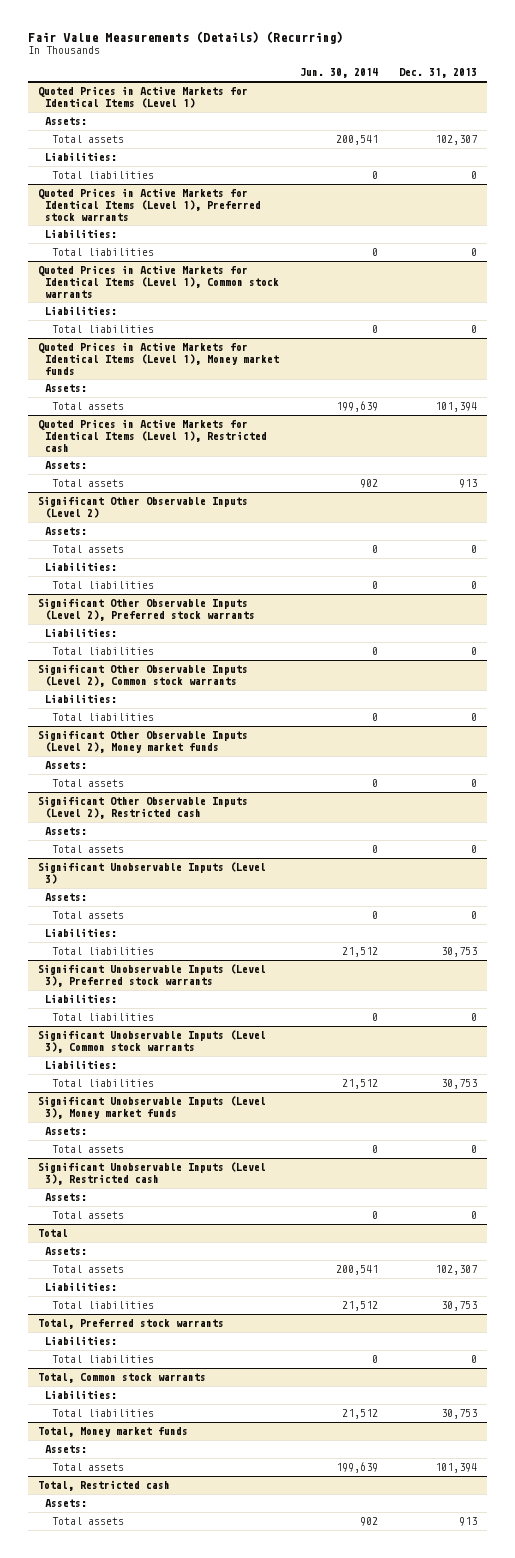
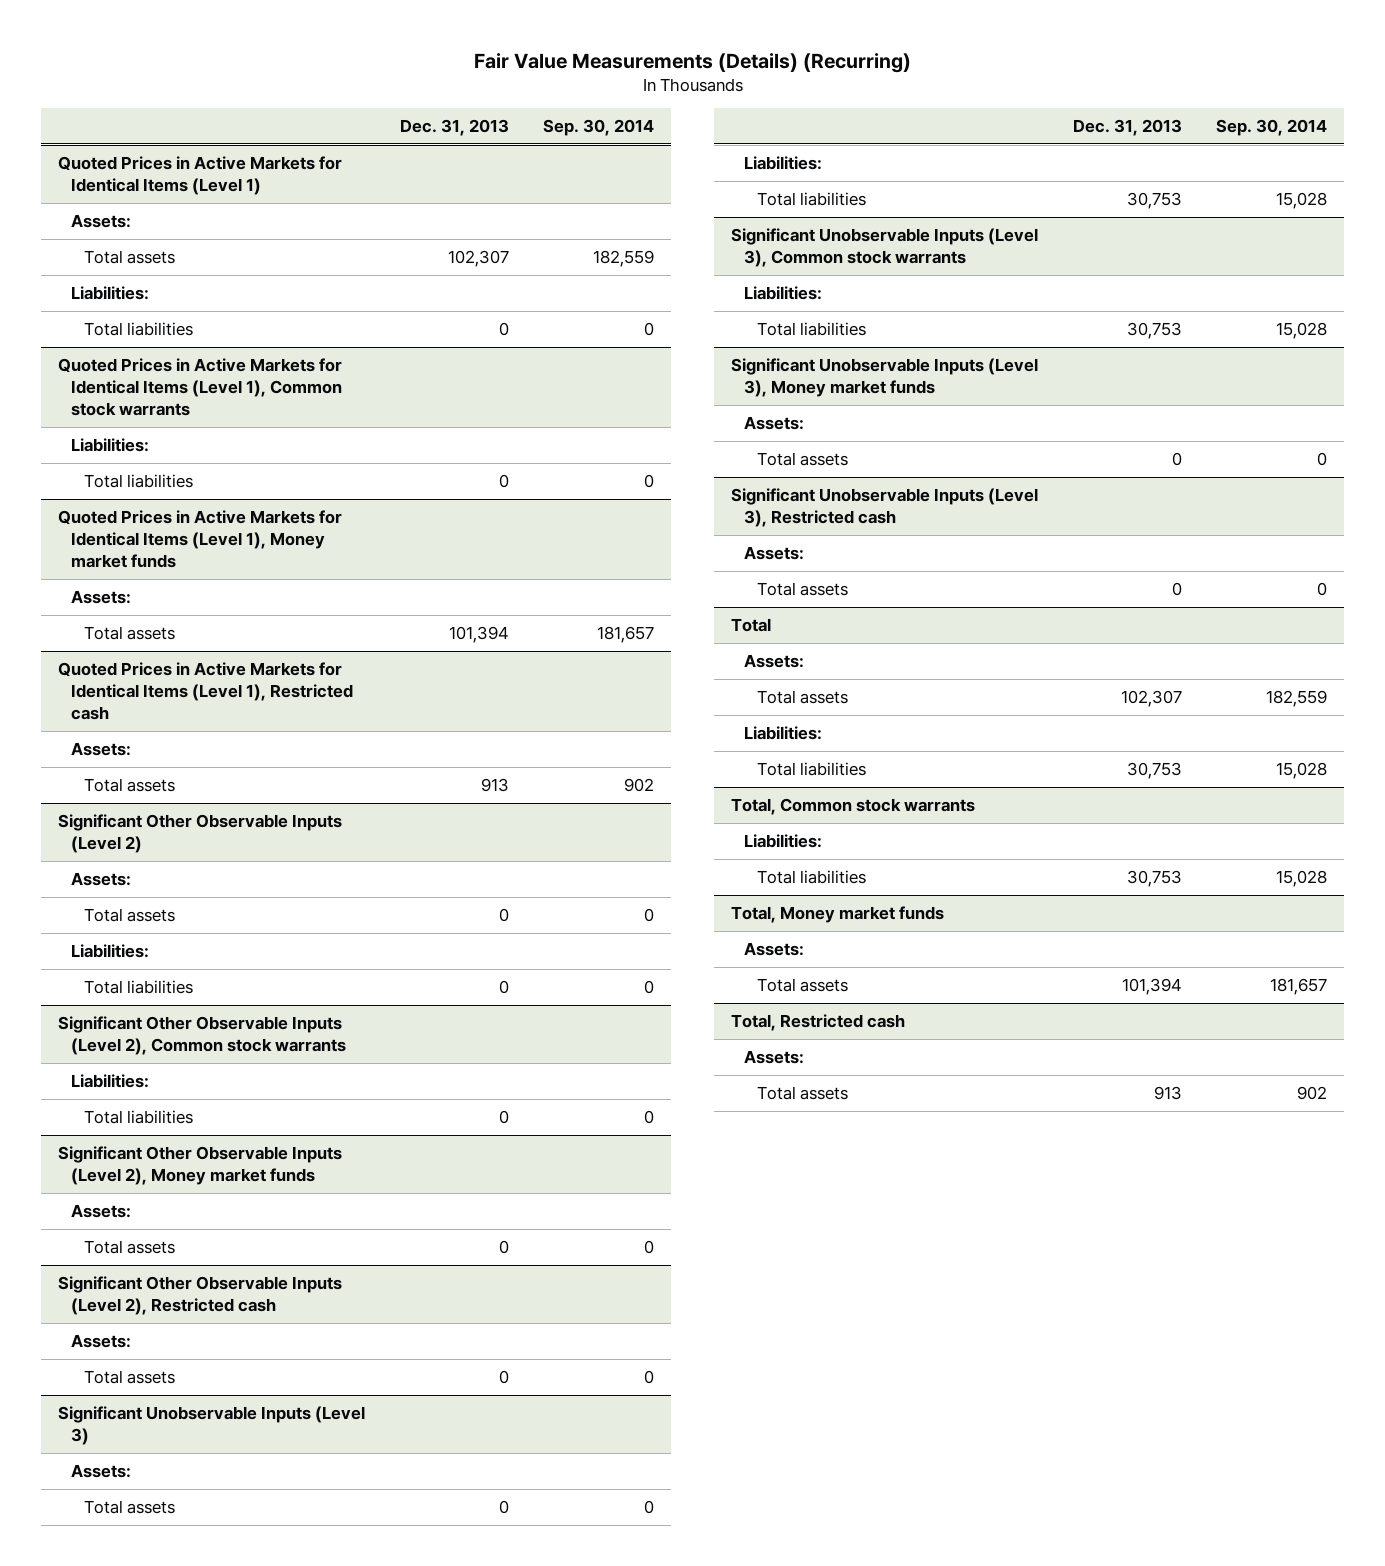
[300,68,379,79] Jun. 30, 2014 -> none
none -> [543,119,655,137] Sep. 30, 2014
[38,188,262,221] Quoted Prices in Active Markets for Identical Items (Level 1), Preferred stock warrants -> none
[45,229,118,239] Liabilities: -> none
[52,248,155,257] Total liabilities -> none
[38,598,256,621] Significant Other Observable Inputs (Level 2), Preferred stock warrants -> none
[45,628,118,638] Liabilities: -> none
[52,647,155,656] Total liabilities -> none
[38,964,267,987] Significant Unobservable Inputs (Level 3), Preferred stock warrants -> none
[45,994,118,1004] Liabilities: -> none
[52,1013,155,1022] Total liabilities -> none
[38,1319,225,1330] Total, Preferred stock warrants -> none
[45,1336,118,1346] Liabilities: -> none
[52,1355,155,1364] Total liabilities -> none

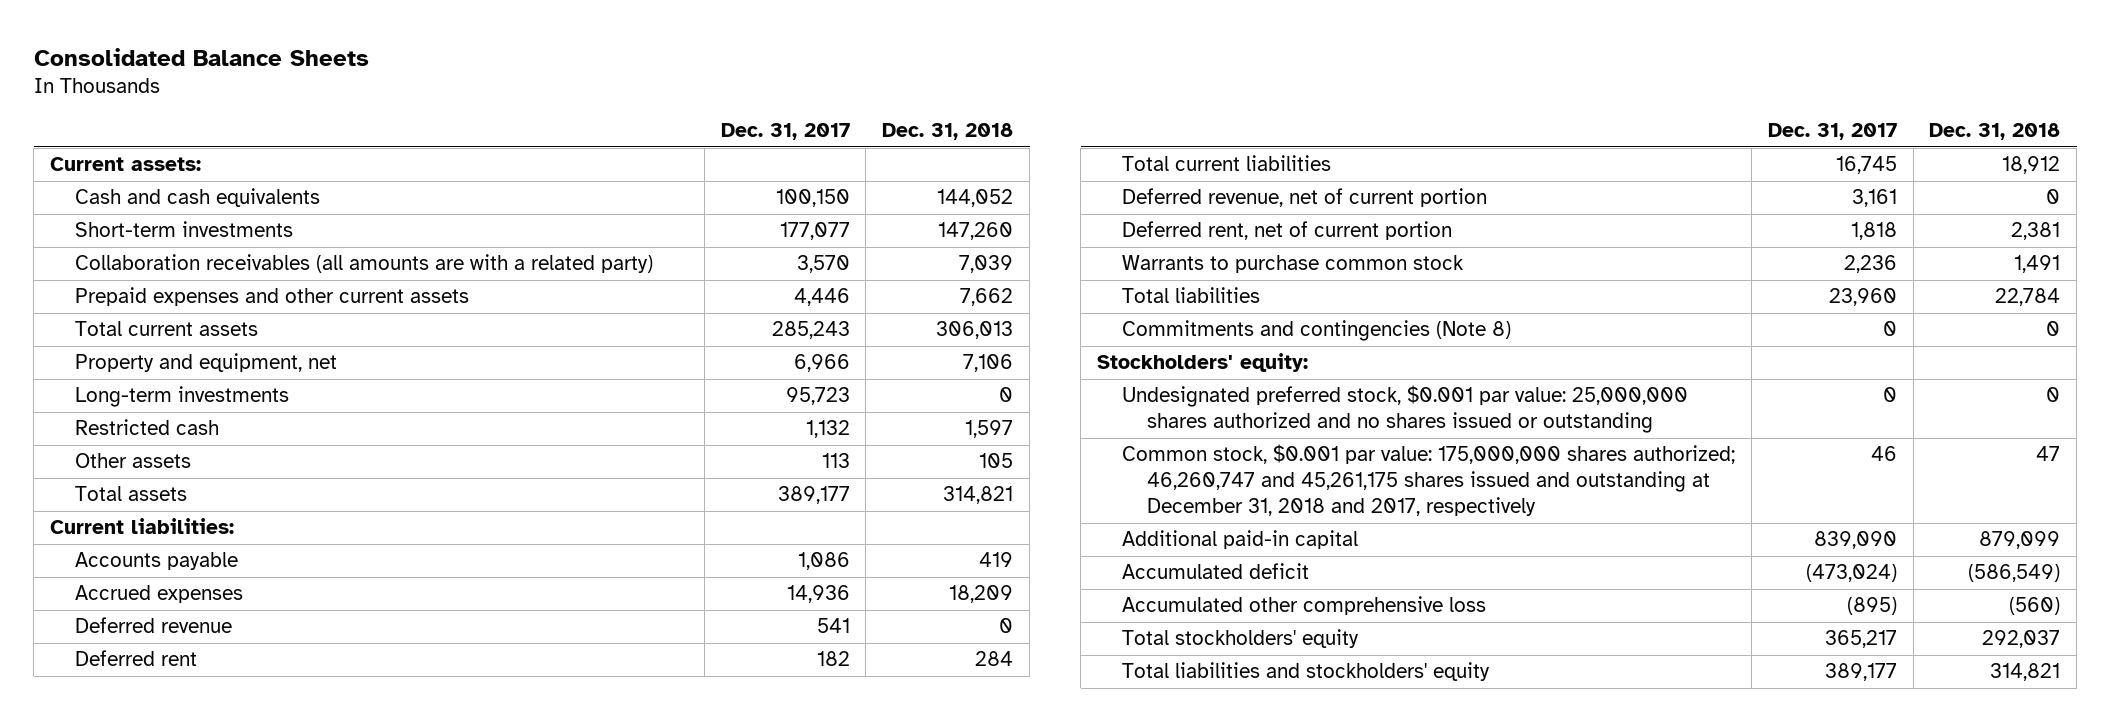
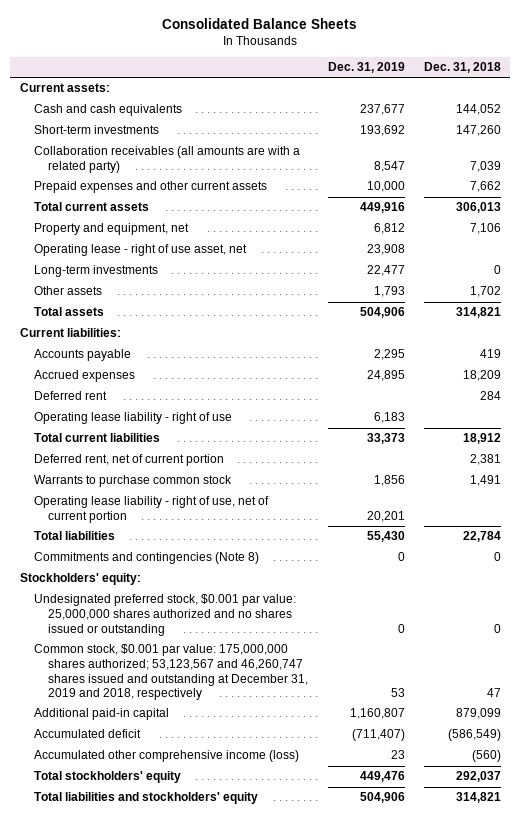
[720,123,850,141] Dec. 31, 2017 -> none
none -> [327,62,405,74] Dec. 31, 2019
none -> [34,244,248,257] Operating lease - right of use asset, net
[74,419,219,436] Restricted cash -> none
[979,453,1014,469] 105 -> [469,286,501,298] 1,702
[74,617,232,634] Deferred revenue -> none
none -> [34,412,233,425] Operating lease liability - right of use
[1122,188,1488,208] Deferred revenue, net of current portion -> none
none -> [34,496,270,523] Operating lease liability - right of use, net of current portion
[1122,444,1736,517] Common stock, $0.001 par value: 175,000,000 shares authorized; 46,260,747 and 45,261,175 shares issued and outstanding at December 31, 2018 and 2017, respectively -> [34,644,309,701] Common stock, $0.001 par value: 175,000,000 shares authorized; 53,123,567 and 46,260,747 shares issued and outstanding at December 31, 2019 and 2018, respectively
[1122,596,1487,616] Accumulated other comprehensive loss -> [34,750,300,763] Accumulated other comprehensive income (loss)

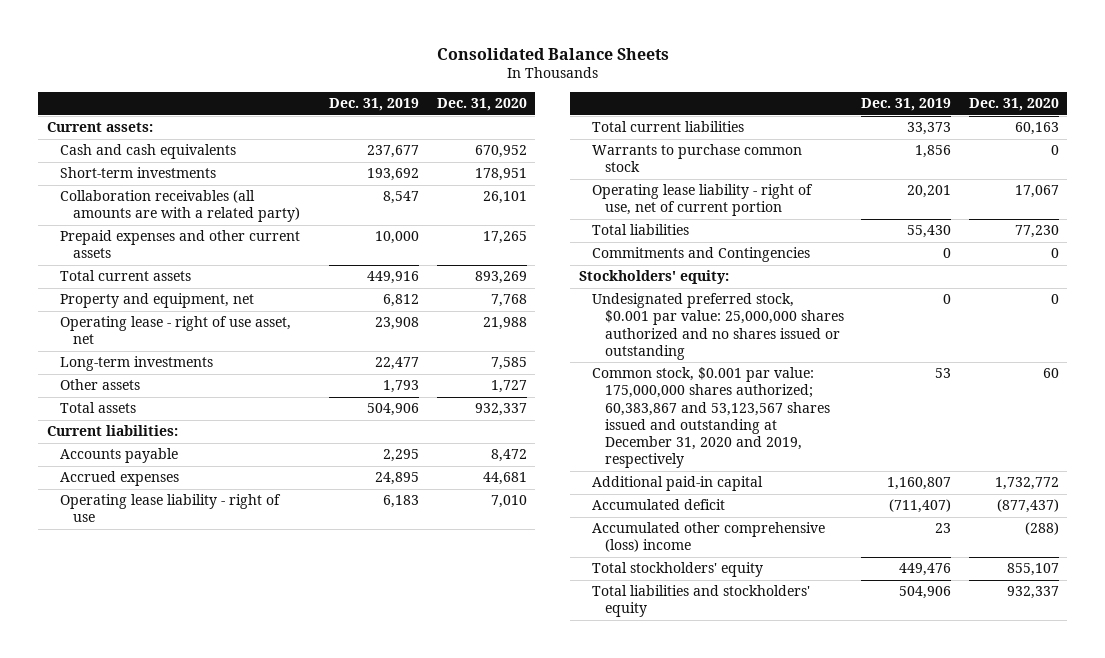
[423,62,501,74] Dec. 31, 2018 -> none
none -> [436,98,527,112] Dec. 31, 2020
[34,391,108,401] Deferred rent -> none
[34,454,225,467] Deferred rent, net of current portion -> none
[34,552,260,565] Commitments and contingencies (Note 8) -> [591,247,810,263] Commitments and Contingencies
[34,644,309,701] Common stock, $0.001 par value: 175,000,000 shares authorized; 53,123,567 and 46,260,747 shares issued and outstanding at December 31, 2019 and 2018, respectively -> [591,367,830,469] Common stock, $0.001 par value: 175,000,000 shares authorized; 60,383,867 and 53,123,567 shares issued and outstanding at December 31, 2020 and 2019, respectively
[34,750,300,763] Accumulated other comprehensive income (loss) -> [591,522,825,553] Accumulated other comprehensive (loss) income

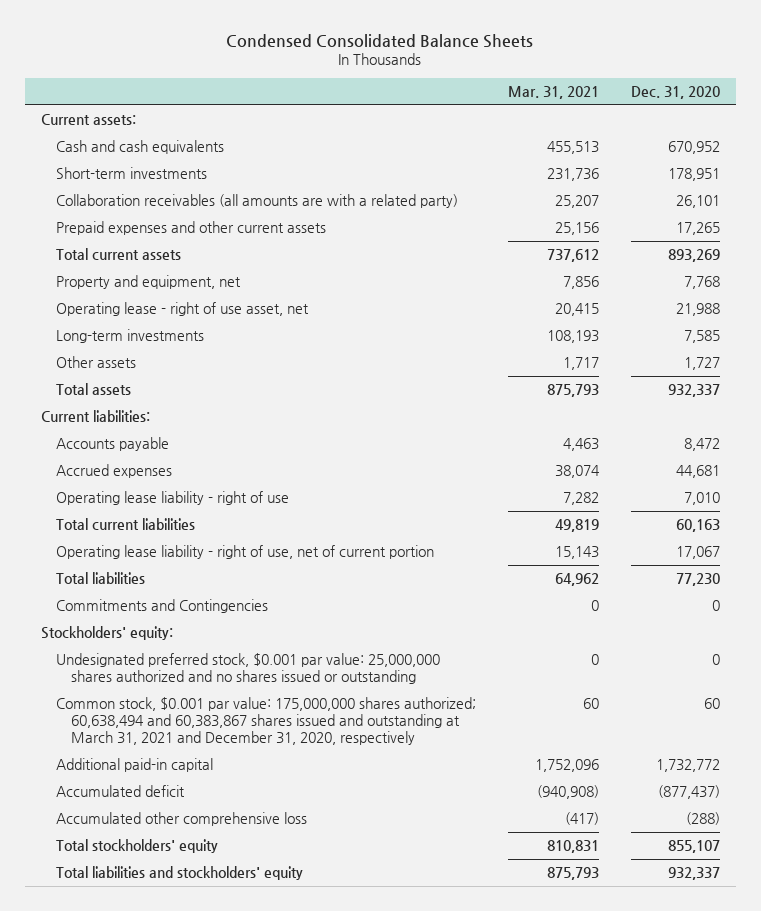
[436,47,669,60] Consolidated Balance Sheets -> [226,34,534,49] Condensed Consolidated Balance Sheets
[329,98,420,112] Dec. 31, 2019 -> none
none -> [507,85,599,99] Mar. 31, 2021
[591,144,802,173] Warrants to purchase common stock -> none
[591,367,830,469] Common stock, $0.001 par value: 175,000,000 shares authorized; 60,383,867 and 53,123,567 shares issued and outstanding at December 31, 2020 and 2019, respectively -> [56,697,477,745] Common stock, $0.001 par value: 175,000,000 shares authorized; 60,638,494 and 60,383,867 shares issued and outstanding at March 31, 2021 and December 31, 2020, respectively
[591,522,825,553] Accumulated other comprehensive (loss) income -> [56,812,308,827] Accumulated other comprehensive loss

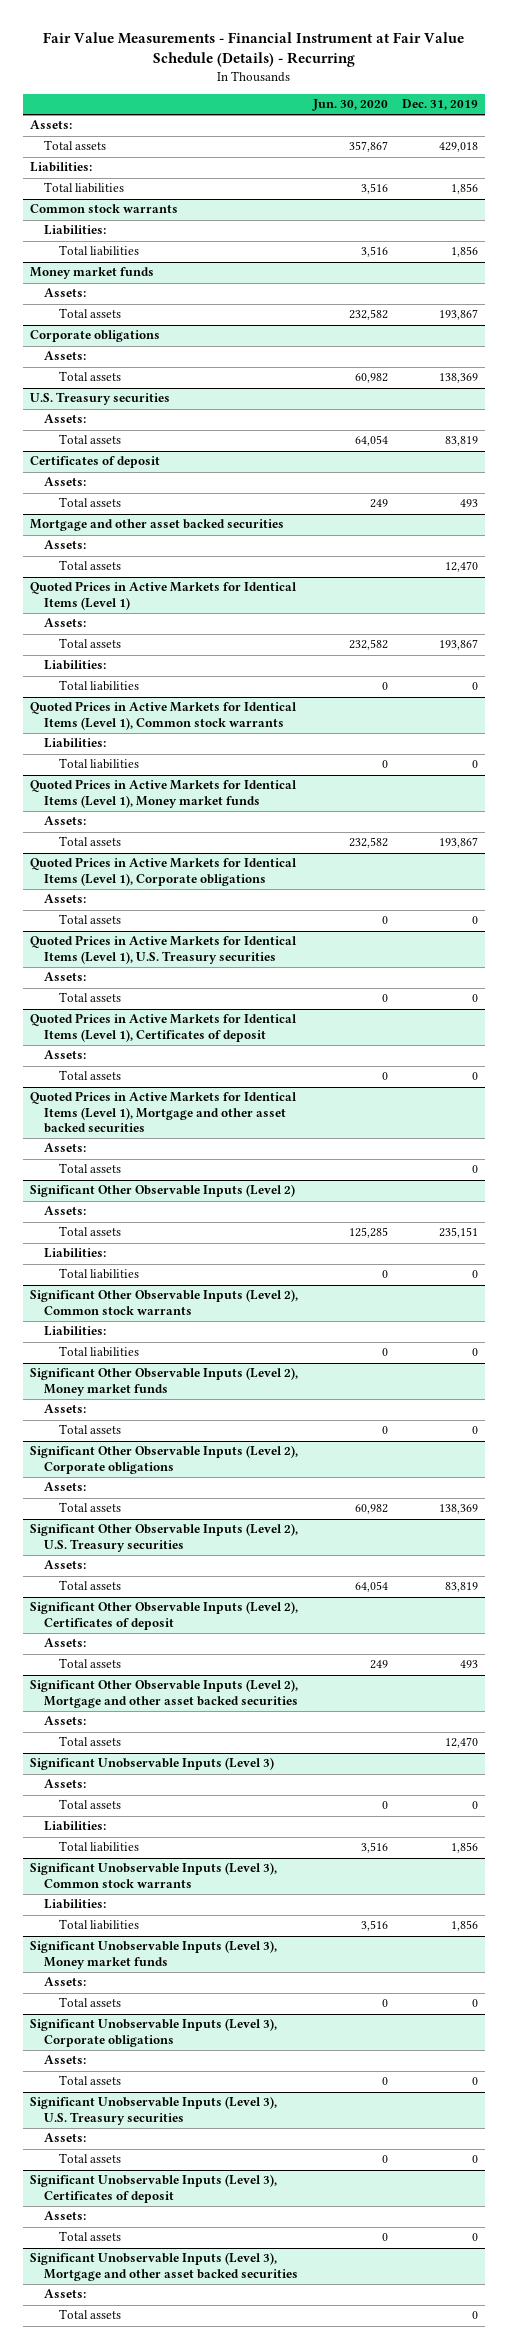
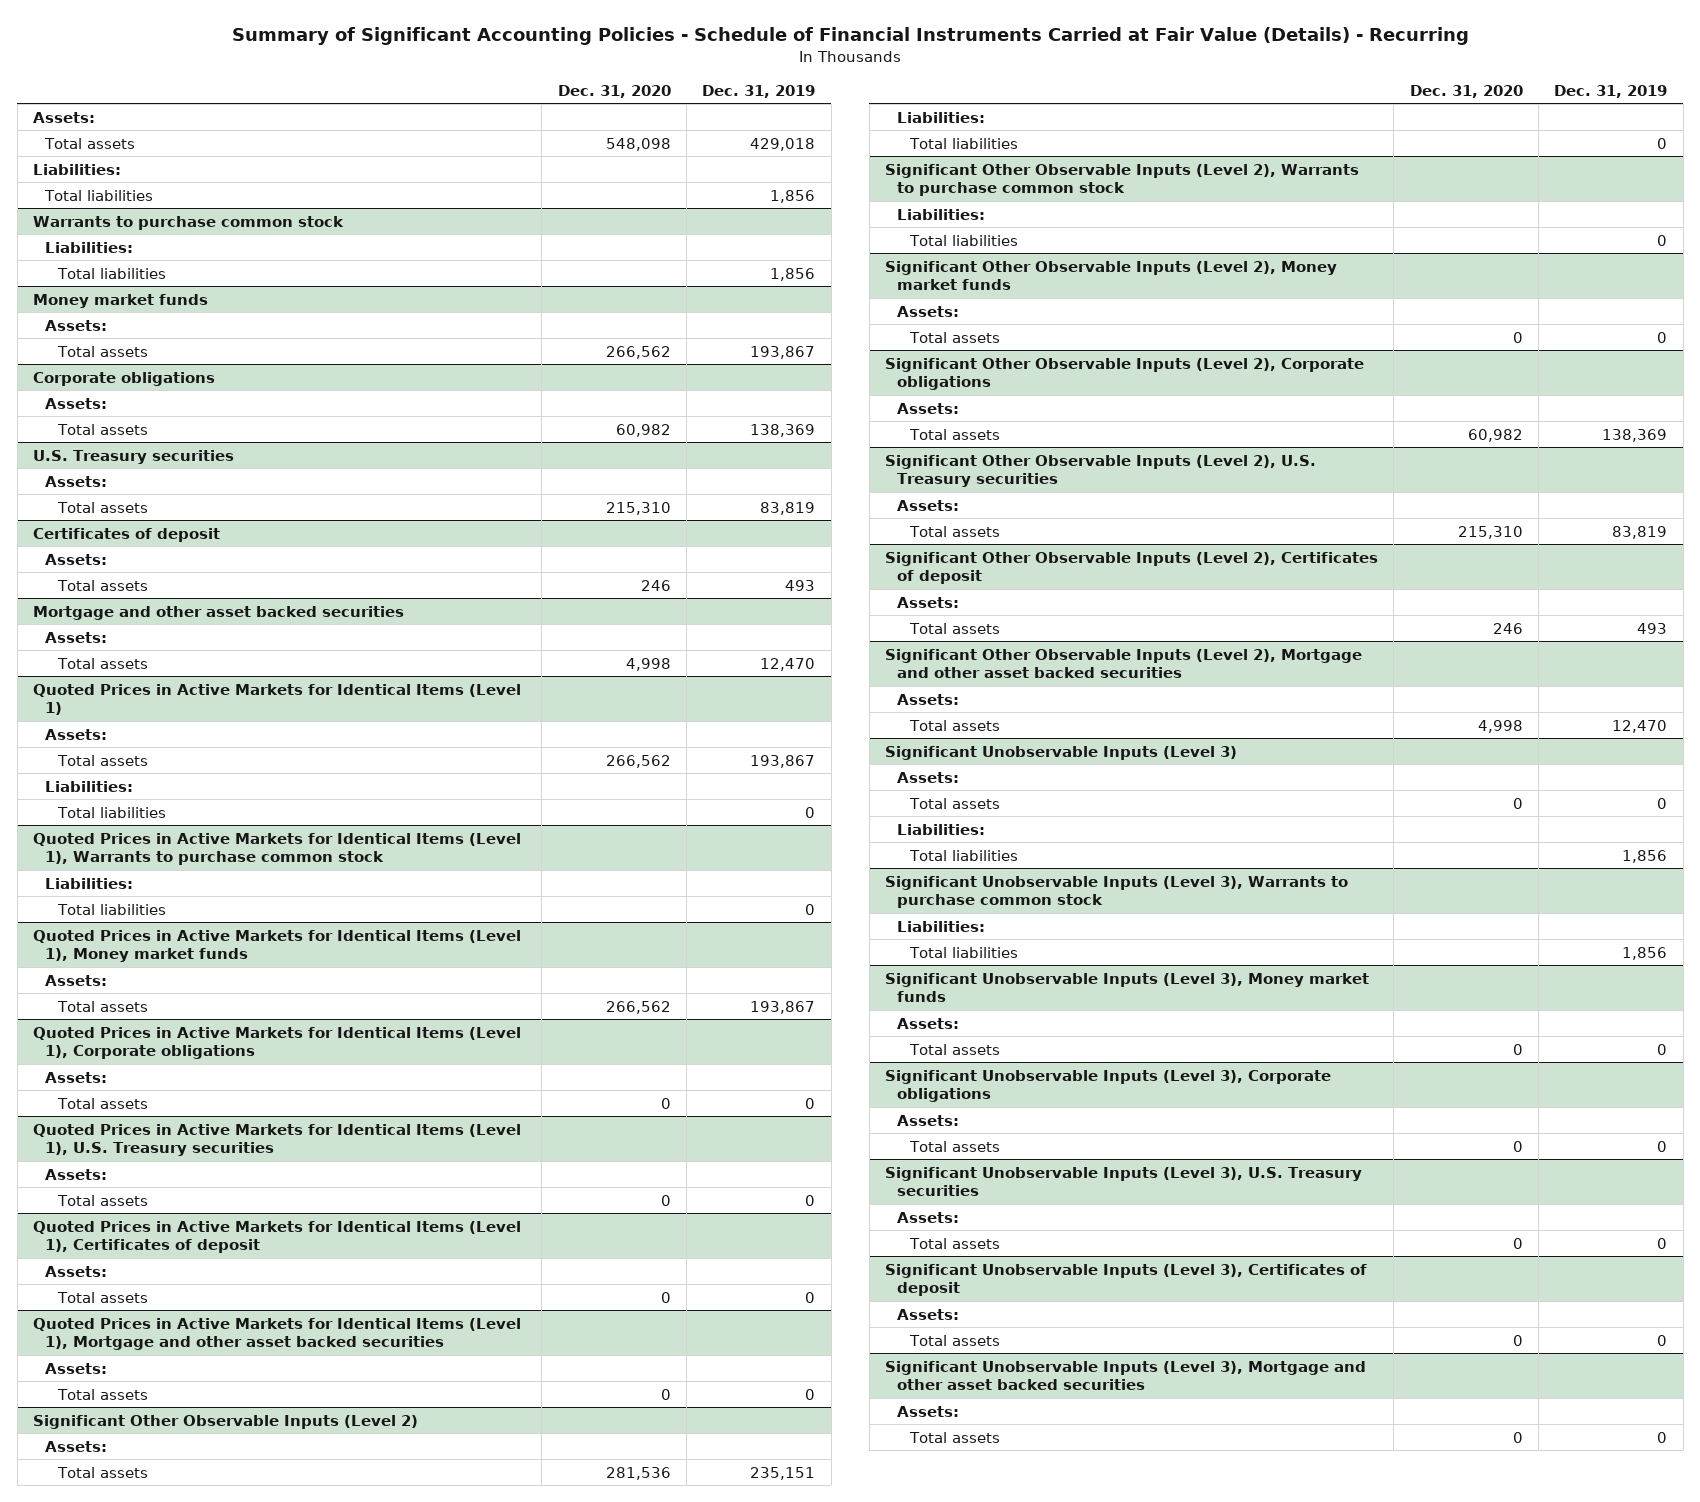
[43,32,465,68] Fair Value Measurements - Financial Instrument at Fair Value Schedule (Details) - Recurring -> [232,27,1470,46] Summary of Significant Accounting Policies - Schedule of Financial Instruments Carried at Fair Value (Details) - Recurring
[311,99,388,112] Jun. 30, 2020 -> none
none -> [557,84,671,98] Dec. 31, 2020
[30,204,179,214] Common stock warrants -> [33,215,345,230] Warrants to purchase common stock
[30,701,298,730] Quoted Prices in Active Markets for Identical Items (Level 1), Common stock warrants -> [33,832,522,866] Quoted Prices in Active Markets for Identical Items (Level 1), Warrants to purchase common stock
[30,1289,299,1315] Significant Other Observable Inputs (Level 2), Common stock warrants -> [885,163,1360,197] Significant Other Observable Inputs (Level 2), Warrants to purchase common stock
[30,1862,278,1888] Significant Unobservable Inputs (Level 3), Common stock warrants -> [885,875,1349,909] Significant Unobservable Inputs (Level 3), Warrants to purchase common stock

